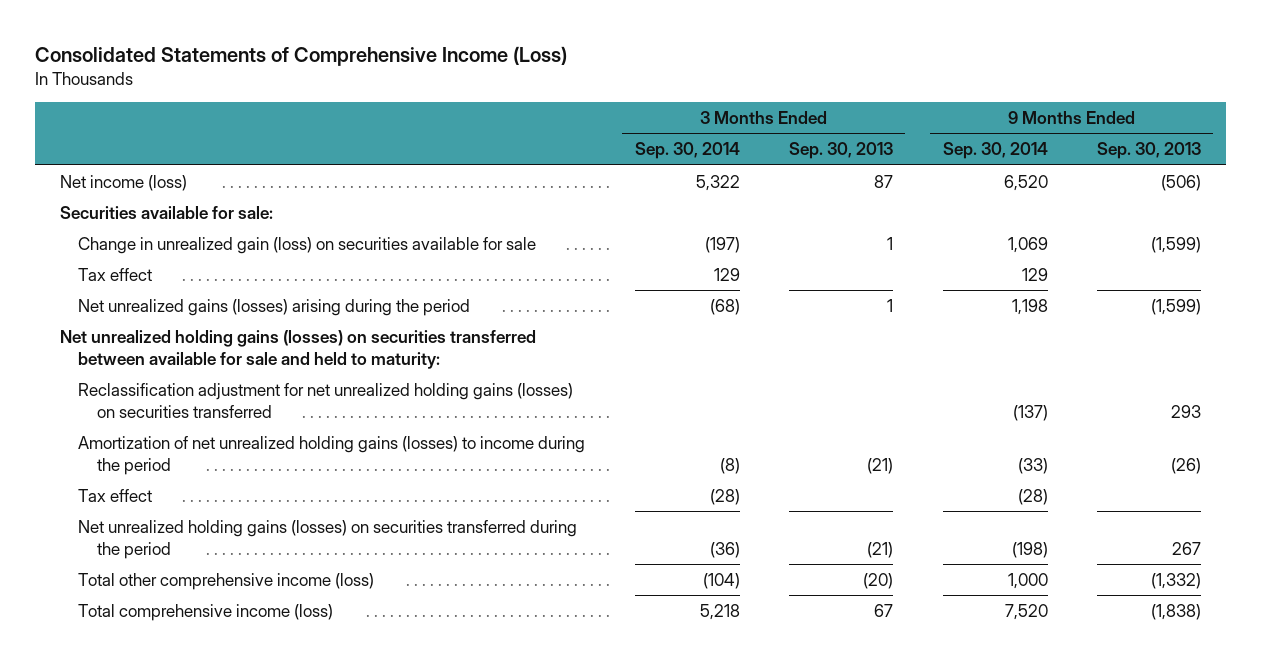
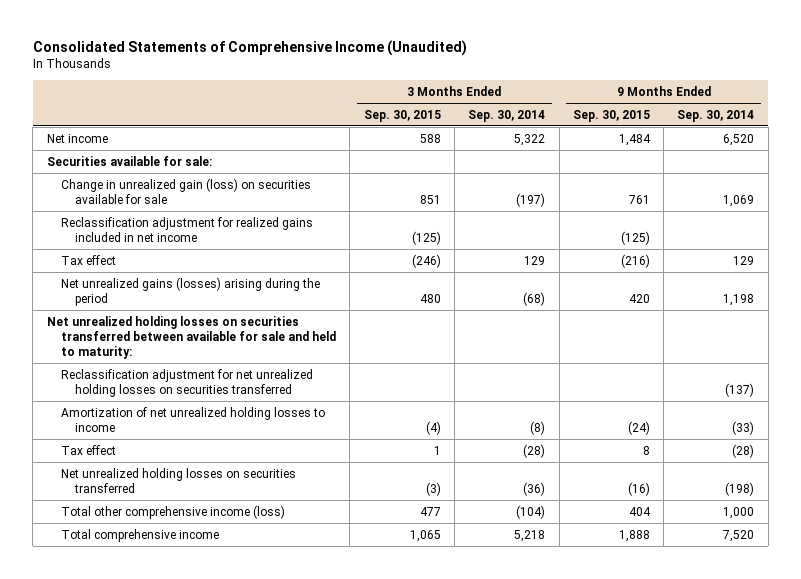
[34,45,567,66] Consolidated Statements of Comprehensive Income (Loss) -> [32,39,467,56] Consolidated Statements of Comprehensive Income (Unaudited)
[789,142,894,160] Sep. 30, 2013 -> none
[1097,142,1202,160] Sep. 30, 2013 -> none
none -> [363,109,441,122] Sep. 30, 2015
none -> [572,109,650,122] Sep. 30, 2015
[59,174,187,191] Net income (loss) -> [46,133,108,143] Net income
none -> [61,216,314,242] Reclassification adjustment for realized gains included in net income
[59,329,536,369] Net unrealized holding gains (losses) on securities transferred between available for sale and held to maturity: -> [46,315,337,359] Net unrealized holding losses on securities transferred between available for sale and held to maturity:
[78,382,574,418] Reclassification adjustment for net unrealized holding gains (losses) on securities transferred -> [61,368,314,397] Reclassification adjustment for net unrealized holding losses on securities transferred
[78,435,586,475] Amortization of net unrealized holding gains (losses) to income during the period -> [61,406,326,432] Amortization of net unrealized holding losses to income
[78,519,578,559] Net unrealized holding gains (losses) on securities transferred during the period -> [61,467,297,493] Net unrealized holding losses on securities transferred
[78,603,334,621] Total comprehensive income (loss) -> [61,528,220,542] Total comprehensive income

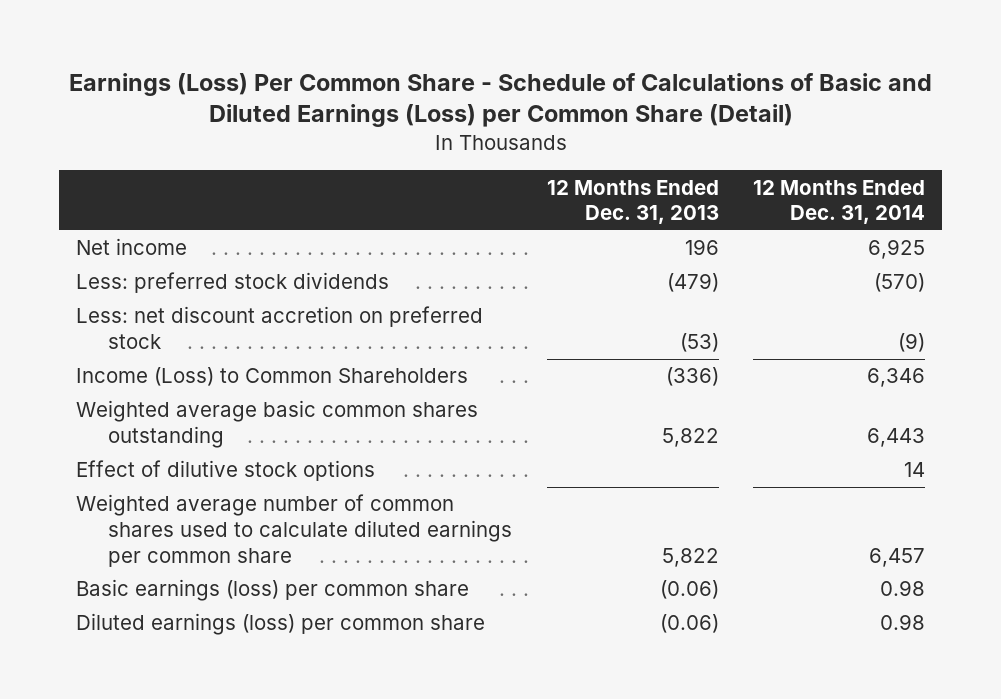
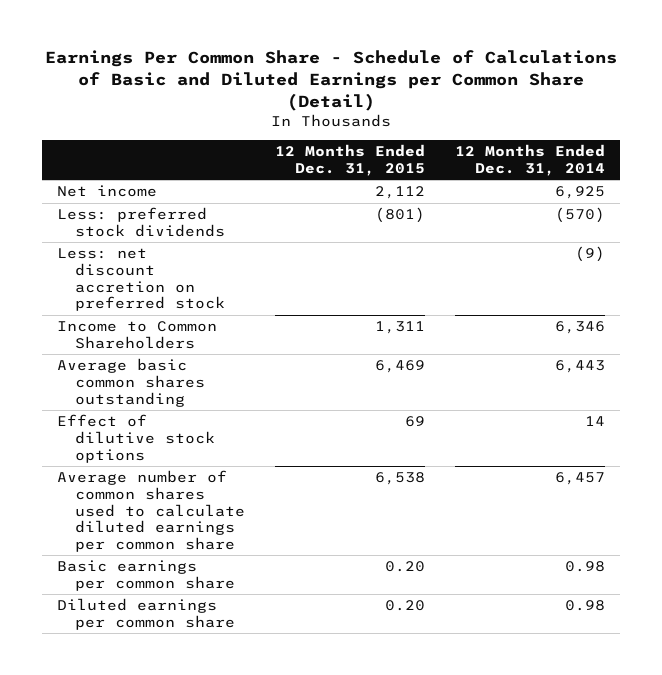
[68,72,932,128] Earnings (Loss) Per Common Share - Schedule of Calculations of Basic and Diluted Earnings (Loss) per Common Share (Detail) -> [45,50,618,111] Earnings Per Common Share - Schedule of Calculations of Basic and Diluted Earnings per Common Share (Detail)
[546,179,719,225] 12 Months Ended Dec. 31, 2013 -> none
none -> [275,144,426,176] 12 Months Ended Dec. 31, 2015
[76,367,469,387] Income (Loss) to Common Shareholders -> [56,321,217,349] Income to Common Shareholders
[76,400,479,449] Weighted average basic common shares outstanding -> [56,358,206,407] Average basic common shares outstanding
[76,494,513,567] Weighted average number of common shares used to calculate diluted earnings per common share -> [56,470,246,552] Average number of common shares used to calculate diluted earnings per common share
[76,579,470,602] Basic earnings (loss) per common share -> [56,560,236,591] Basic earnings per common share
[76,613,486,636] Diluted earnings (loss) per common share -> [56,598,236,630] Diluted earnings per common share

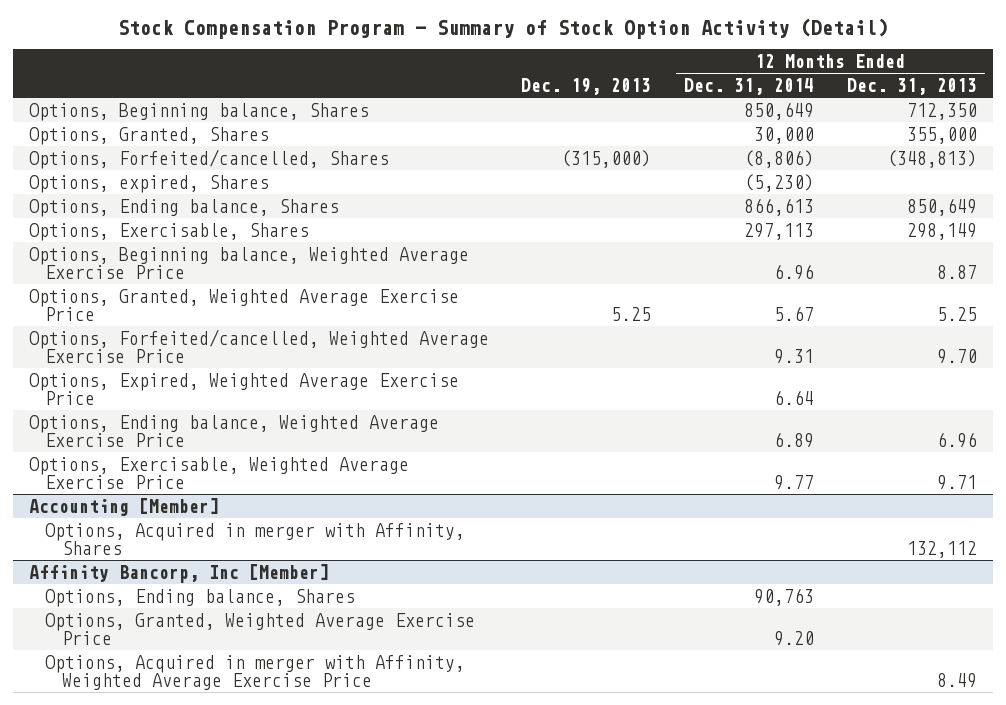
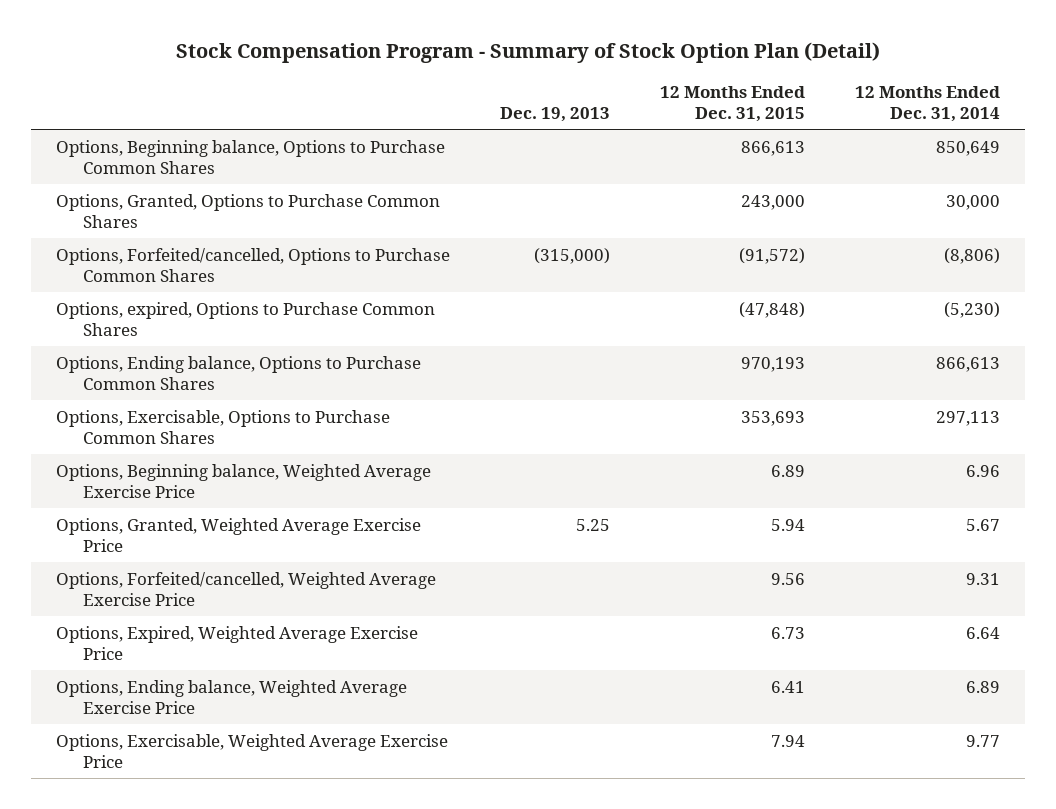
[117,18,888,40] Stock Compensation Program - Summary of Stock Option Activity (Detail) -> [175,41,880,63] Stock Compensation Program - Summary of Stock Option Plan (Detail)
[846,78,977,96] Dec. 31, 2013 -> none
none -> [659,85,805,122] 12 Months Ended Dec. 31, 2015
[28,102,369,121] Options, Beginning balance, Shares -> [55,139,445,175] Options, Beginning balance, Options to Purchase Common Shares
[28,126,269,145] Options, Granted, Shares -> [55,193,440,229] Options, Granted, Options to Purchase Common Shares
[28,148,389,169] Options, Forfeited/cancelled, Shares -> [55,247,450,283] Options, Forfeited/cancelled, Options to Purchase Common Shares
[28,174,269,193] Options, expired, Shares -> [55,301,435,337] Options, expired, Options to Purchase Common Shares
[28,198,339,217] Options, Ending balance, Shares -> [55,355,421,391] Options, Ending balance, Options to Purchase Common Shares
[28,222,309,241] Options, Exercisable, Shares -> [55,409,390,445] Options, Exercisable, Options to Purchase Common Shares
[28,497,219,516] Accounting [Member] -> none
[45,522,466,555] Options, Acquired in merger with Affinity, Shares -> none
[28,563,329,583] Affinity Bancorp, Inc [Member] -> none
[45,588,356,607] Options, Ending balance, Shares -> none
[45,612,476,645] Options, Granted, Weighted Average Exercise Price -> none
[45,654,466,690] Options, Acquired in merger with Affinity, Weighted Average Exercise Price -> none

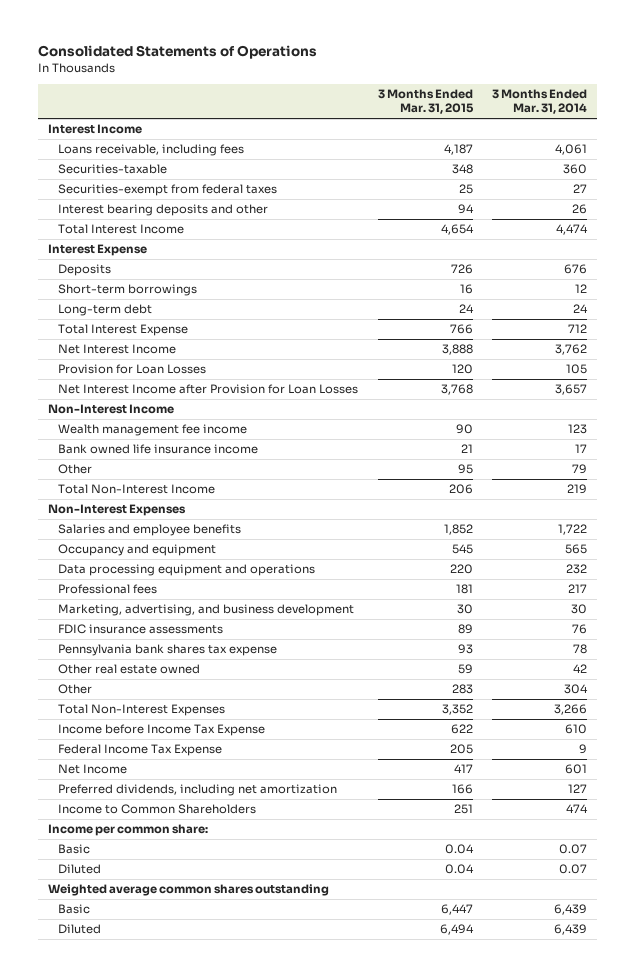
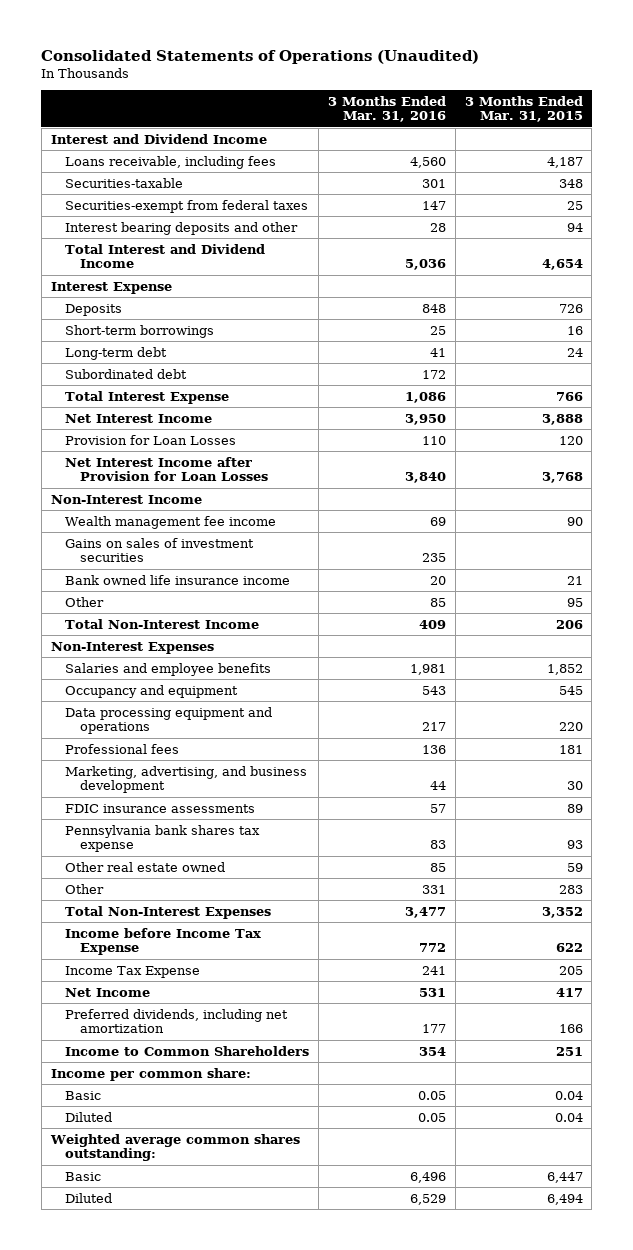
[38,45,318,60] Consolidated Statements of Operations -> [41,49,480,64] Consolidated Statements of Operations (Unaudited)
[492,89,588,115] 3 Months Ended Mar. 31, 2014 -> none
none -> [327,95,446,123] 3 Months Ended Mar. 31, 2016
[48,124,143,135] Interest Income -> [50,133,267,144] Interest and Dividend Income
[58,224,185,235] Total Interest Income -> [65,243,266,269] Total Interest and Dividend Income
none -> [65,368,188,379] Subordinated debt
none -> [65,537,255,563] Gains on sales of investment securities
[58,744,223,757] Federal Income Tax Expense -> [65,965,201,978] Income Tax Expense
[48,884,330,897] Weighted average common shares outstanding -> [49,1133,300,1162] Weighted average common shares outstanding:

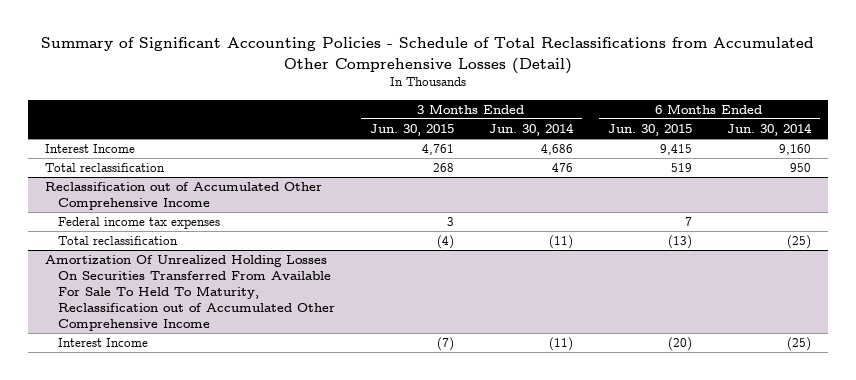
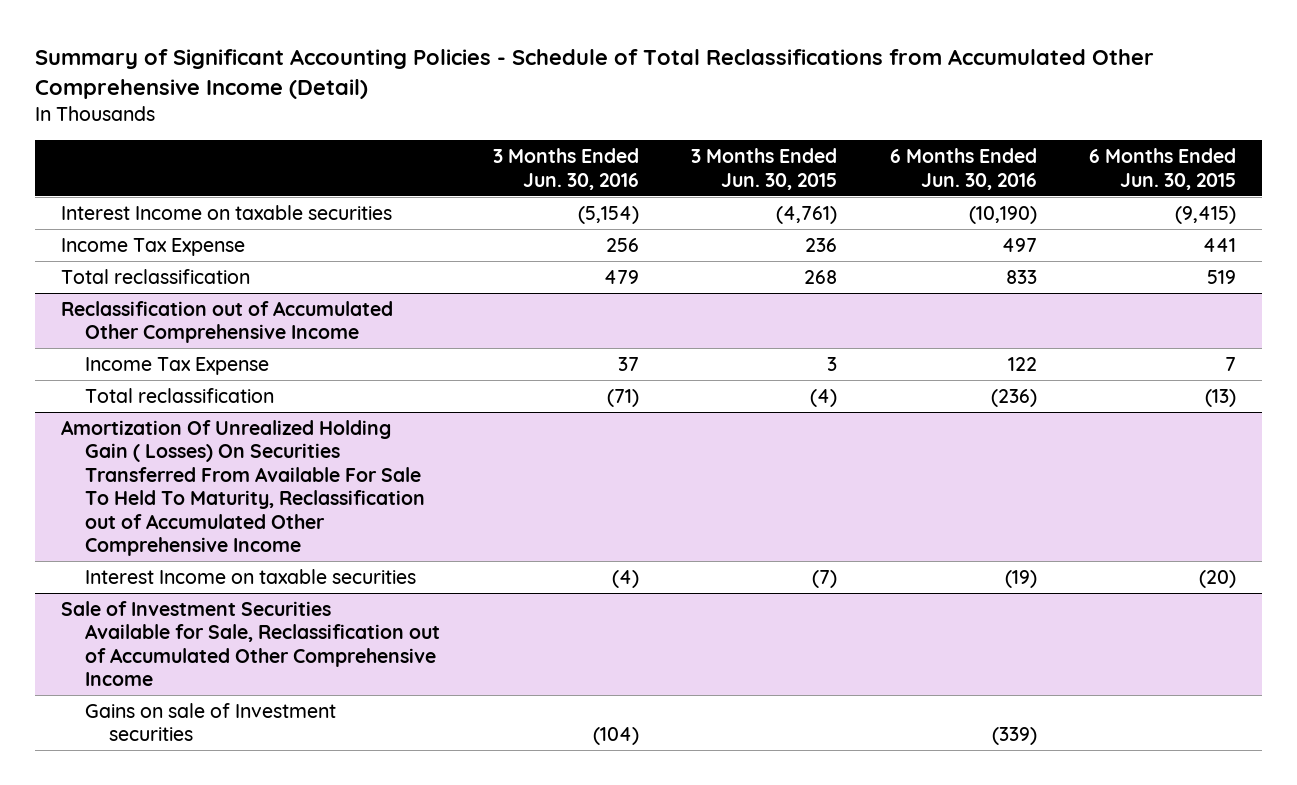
[40,37,814,74] Summary of Significant Accounting Policies - Schedule of Total Reclassifications from Accumulated Other Comprehensive Losses (Detail) -> [35,49,1155,99] Summary of Significant Accounting Policies - Schedule of Total Reclassifications from Accumulated Other Comprehensive Income (Detail)
[488,123,574,137] Jun. 30, 2014 -> none
[726,123,812,137] Jun. 30, 2014 -> none
none -> [492,148,639,190] 3 Months Ended Jun. 30, 2016
none -> [889,148,1037,190] 6 Months Ended Jun. 30, 2016
[45,144,136,154] Interest Income -> [61,204,393,220] Interest Income on taxable securities
[421,144,454,156] 4,761 -> [776,205,838,224] (4,761)
[659,144,692,156] 9,415 -> [1175,205,1237,224] (9,415)
none -> [61,237,246,256] Income Tax Expense
[57,217,220,230] Federal income tax expenses -> none
none -> [85,356,270,375] Income Tax Expense
[45,255,335,331] Amortization Of Unrealized Holding Losses On Securities Transferred From Available For Sale To Held To Maturity, Reclassification out of Accumulated Other Comprehensive Income -> [61,419,426,557] Amortization Of Unrealized Holding Gain ( Losses) On Securities Transferred From Available For Sale To Held To Maturity, Reclassification out of Accumulated Other Comprehensive Income
[57,338,148,348] Interest Income -> [85,568,417,584] Interest Income on taxable securities
none -> [61,600,441,687] Sale of Investment Securities Available for Sale, Reclassification out of Accumulated Other Comprehensive Income
none -> [85,702,337,742] Gains on sale of Investment securities

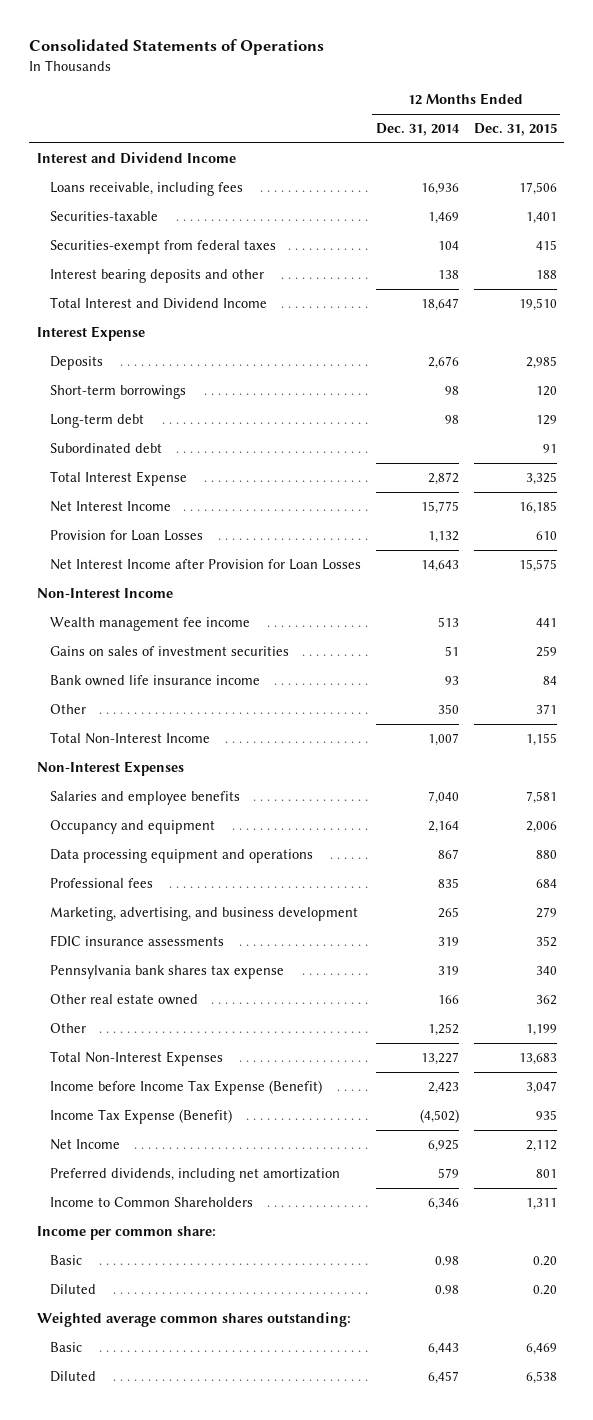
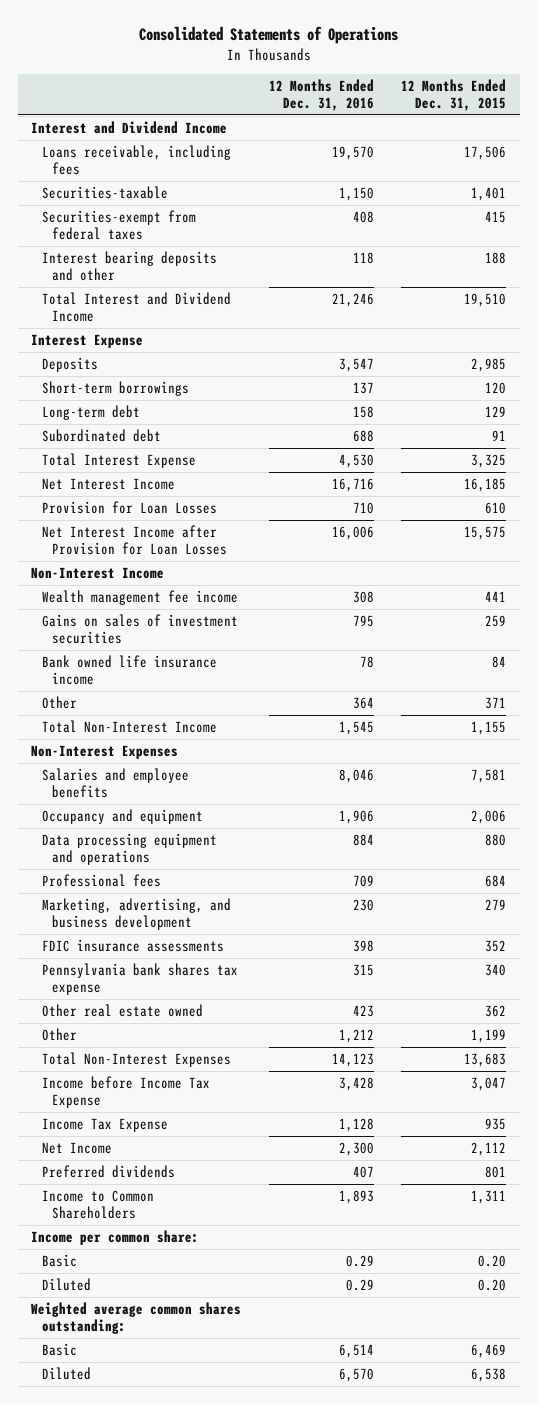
[375,123,460,137] Dec. 31, 2014 -> none
none -> [268,79,374,112] 12 Months Ended Dec. 31, 2016
[49,1080,322,1096] Income before Income Tax Expense (Benefit) -> [41,1075,210,1109] Income before Income Tax Expense
[49,1109,232,1125] Income Tax Expense (Benefit) -> [41,1117,168,1132] Income Tax Expense
[49,1168,340,1183] Preferred dividends, including net amortization -> none
none -> [41,1164,175,1178] Preferred dividends

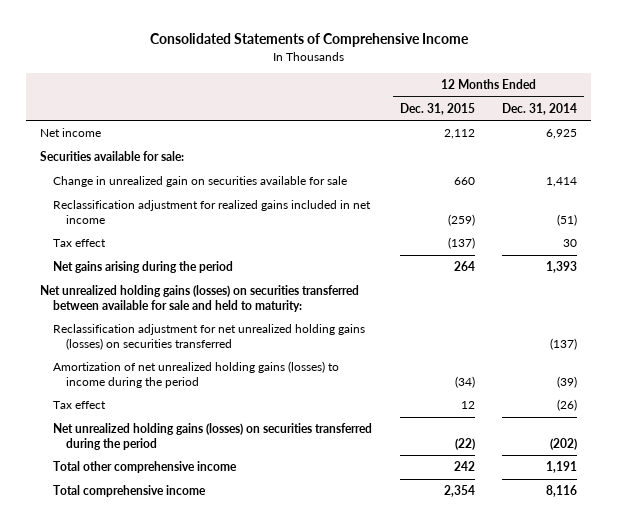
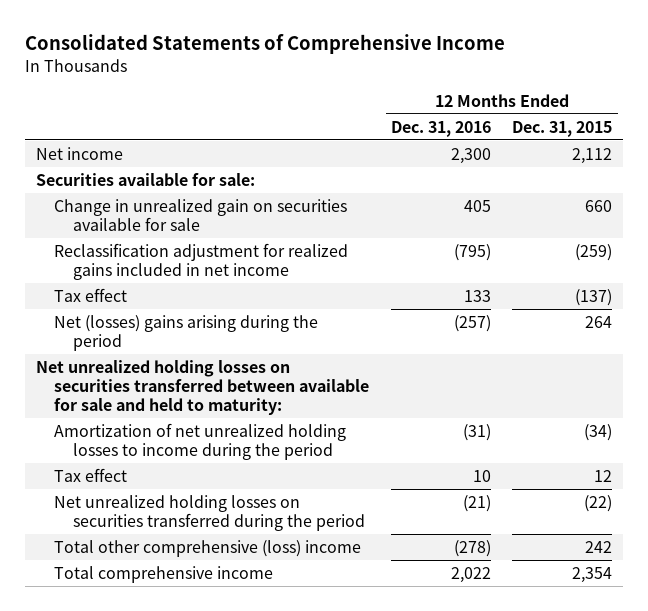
[502,102,578,115] Dec. 31, 2014 -> none
none -> [390,120,491,137] Dec. 31, 2016
[52,324,365,350] Reclassification adjustment for net unrealized holding gains (losses) on securities transferred -> none
[52,261,233,274] Net gains arising during the period -> [54,314,319,351] Net (losses) gains arising during the period
[39,285,359,312] Net unrealized holding gains (losses) on securities transferred between available for sale and held to maturity: -> [35,359,370,416] Net unrealized holding losses on securities transferred between available for sale and held to maturity:
[52,361,339,388] Amortization of net unrealized holding gains (losses) to income during the period -> [54,422,347,460] Amortization of net unrealized holding losses to income during the period
[52,423,372,450] Net unrealized holding gains (losses) on securities transferred during the period -> [54,494,366,531] Net unrealized holding losses on securities transferred during the period
[52,461,237,474] Total other comprehensive income -> [54,539,362,557] Total other comprehensive (loss) income

